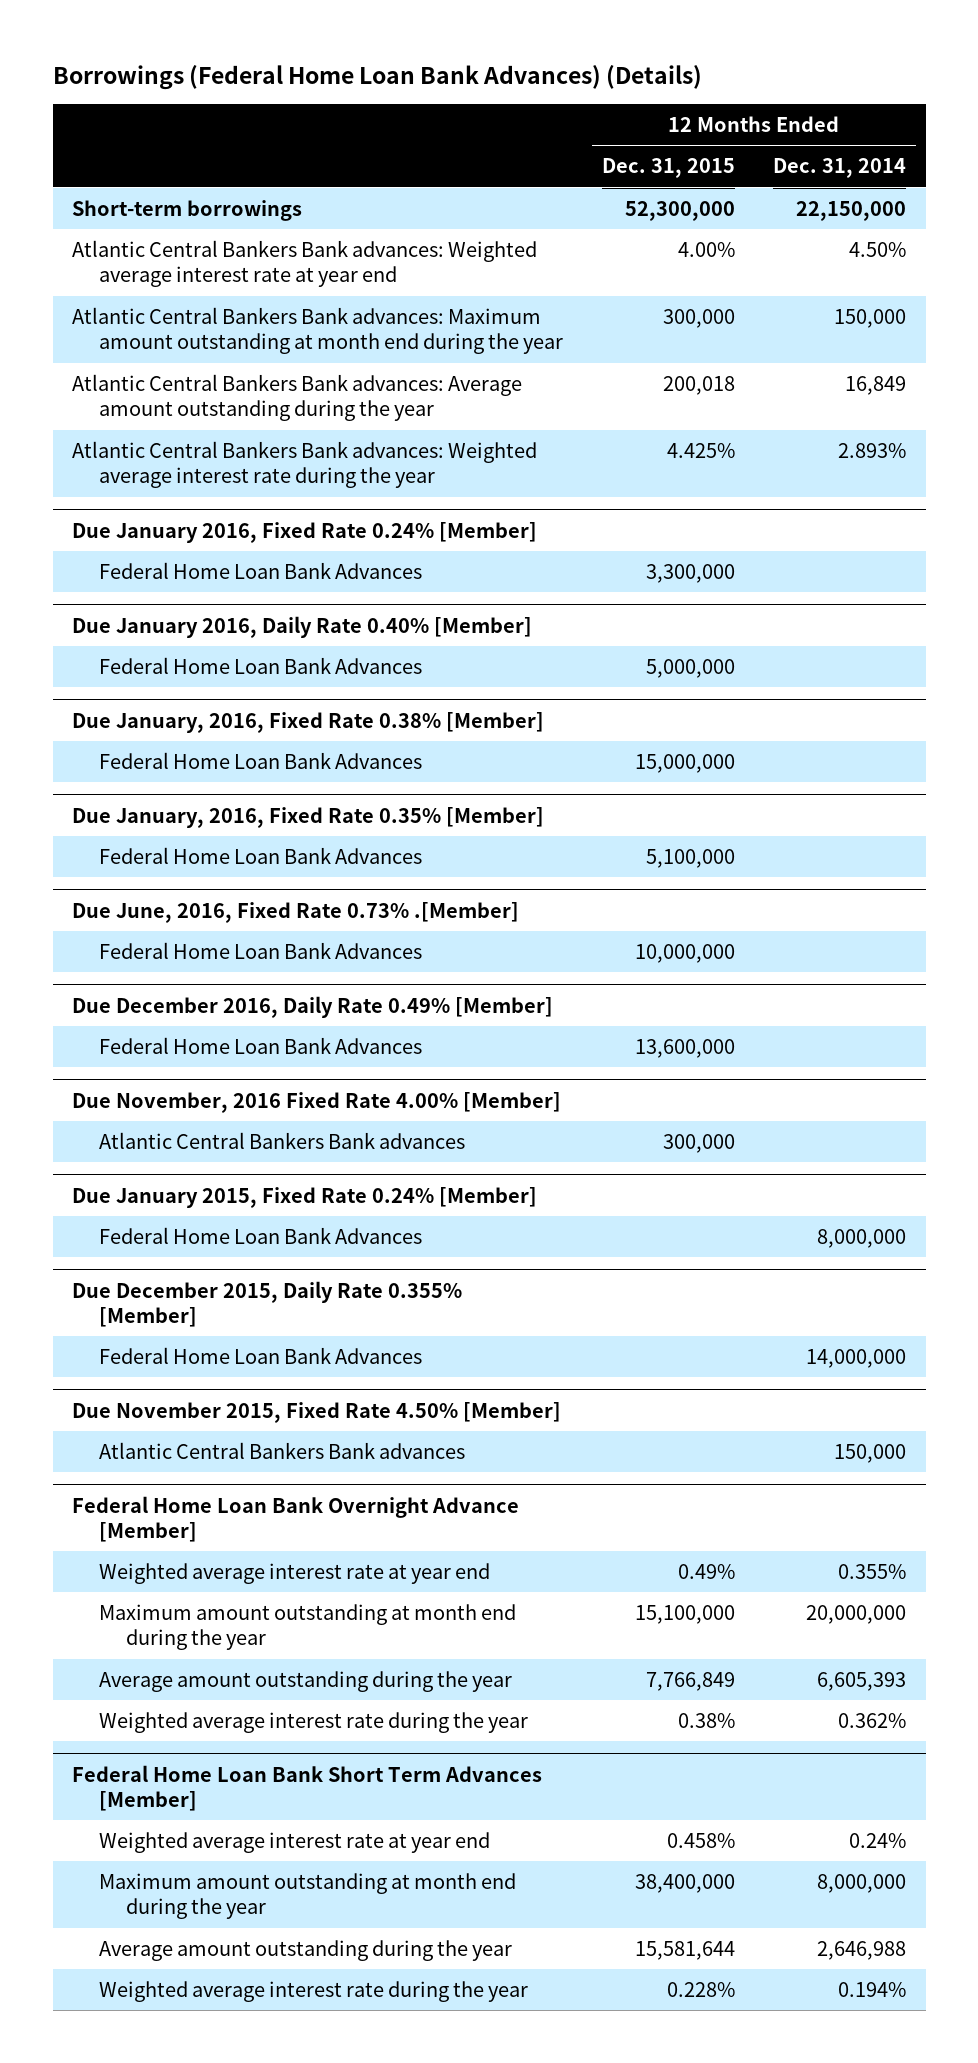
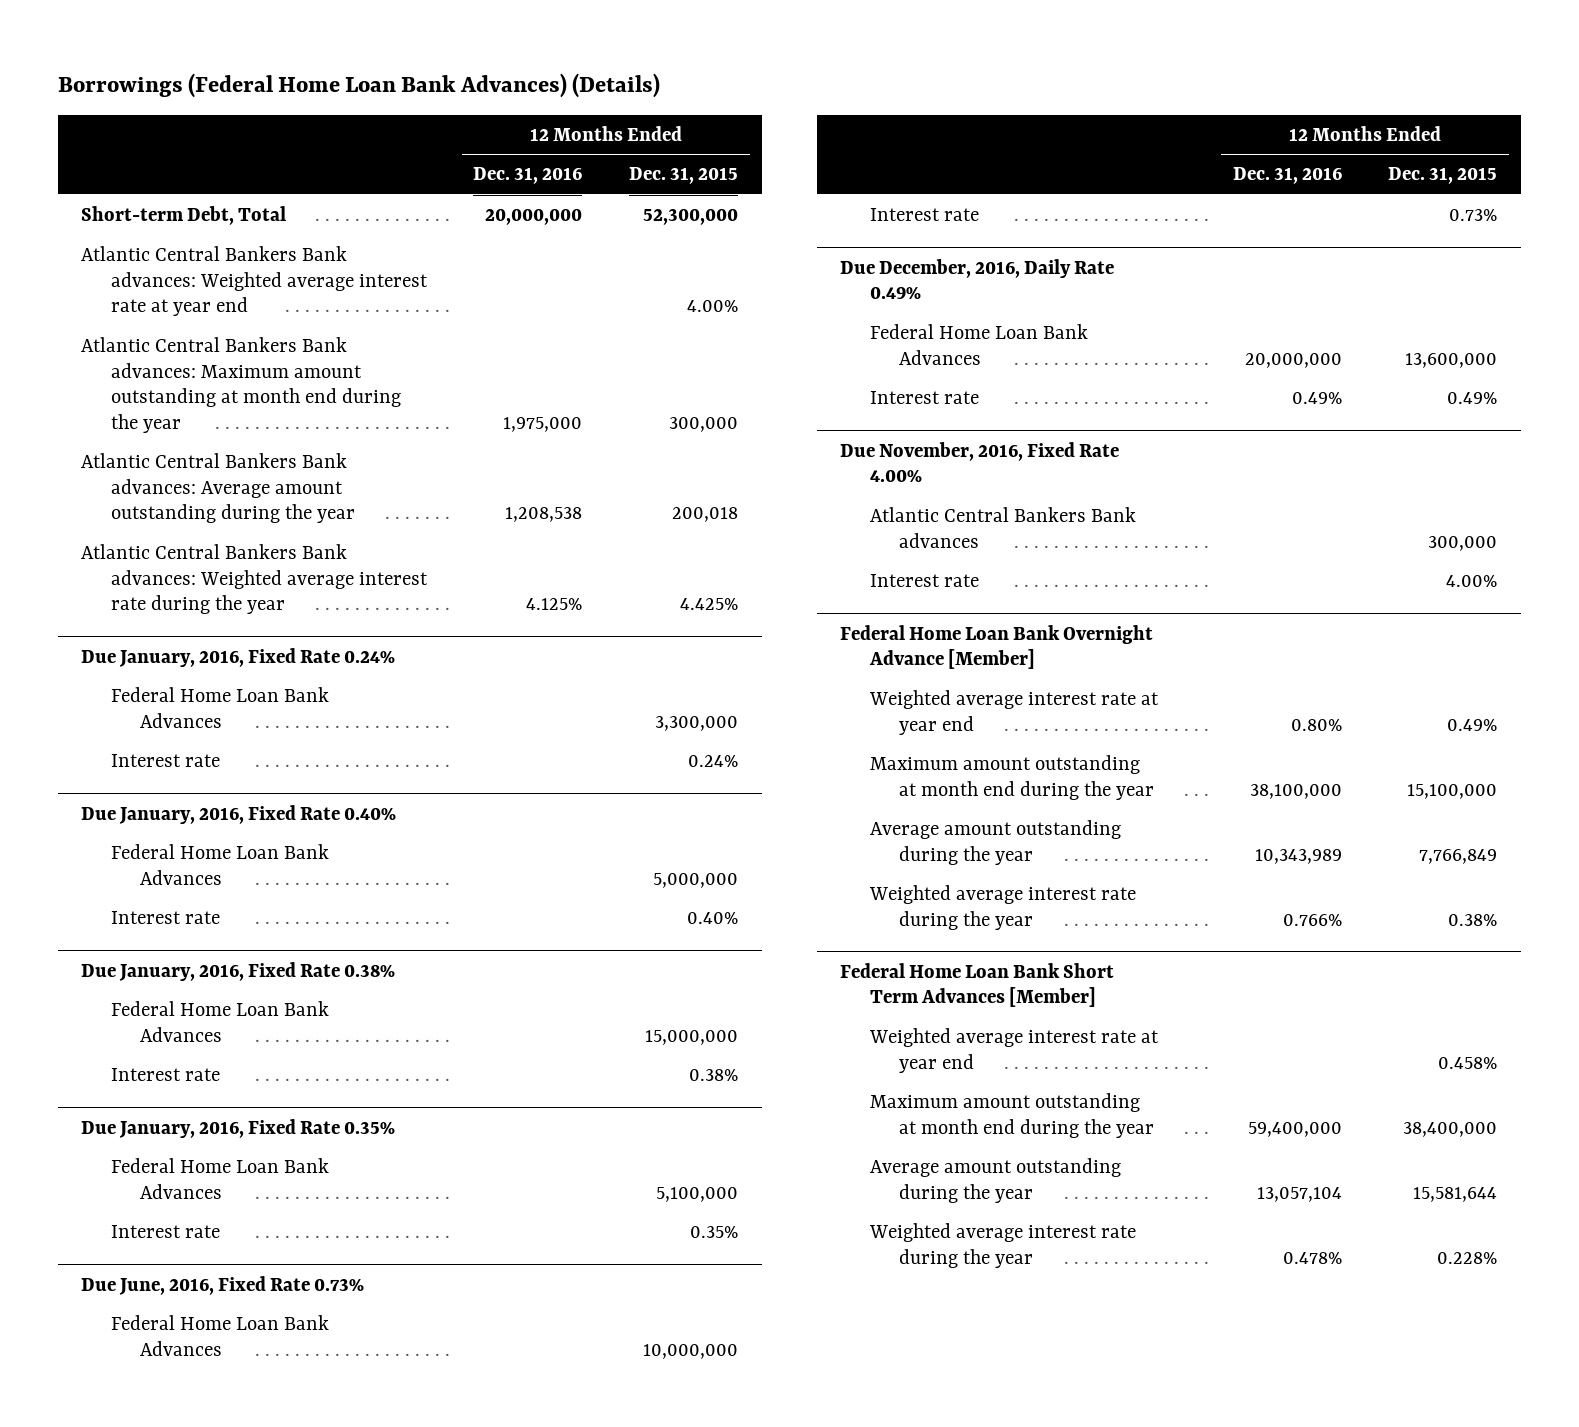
[773,158,907,179] Dec. 31, 2014 -> none
none -> [473,167,583,185] Dec. 31, 2016
[71,200,302,222] Short-term borrowings -> [81,206,287,226] Short-term Debt, Total
[71,521,537,543] Due January 2016, Fixed Rate 0.24% [Member] -> [81,647,396,667] Due January, 2016, Fixed Rate 0.24%
none -> [110,754,220,768] Interest rate
[71,615,532,638] Due January 2016, Daily Rate 0.40% [Member] -> [81,804,397,824] Due January, 2016, Fixed Rate 0.40%
none -> [110,911,220,925] Interest rate
[71,711,544,733] Due January, 2016, Fixed Rate 0.38% [Member] -> [81,961,396,981] Due January, 2016, Fixed Rate 0.38%
none -> [110,1068,220,1082] Interest rate
[71,806,544,828] Due January, 2016, Fixed Rate 0.35% [Member] -> [81,1118,396,1138] Due January, 2016, Fixed Rate 0.35%
none -> [110,1225,220,1239] Interest rate
[71,901,519,923] Due June, 2016, Fixed Rate 0.73% .[Member] -> [81,1275,365,1295] Due June, 2016, Fixed Rate 0.73%
none -> [869,208,979,222] Interest rate
[71,995,553,1018] Due December 2016, Daily Rate 0.49% [Member] -> [840,258,1115,300] Due December, 2016, Daily Rate 0.49%
none -> [869,391,979,405] Interest rate
[71,1091,561,1113] Due November, 2016 Fixed Rate 4.00% [Member] -> [840,441,1120,483] Due November, 2016, Fixed Rate 4.00%
[71,1186,537,1208] Due January 2015, Fixed Rate 0.24% [Member] -> none
[99,1227,423,1245] Federal Home Loan Bank Advances -> none
[71,1280,462,1328] Due December 2015, Daily Rate 0.355% [Member] -> none
[99,1347,423,1365] Federal Home Loan Bank Advances -> none
[71,1401,561,1423] Due November 2015, Fixed Rate 4.50% [Member] -> none
[99,1442,466,1460] Atlantic Central Bankers Bank advances -> none
none -> [869,574,979,588] Interest rate

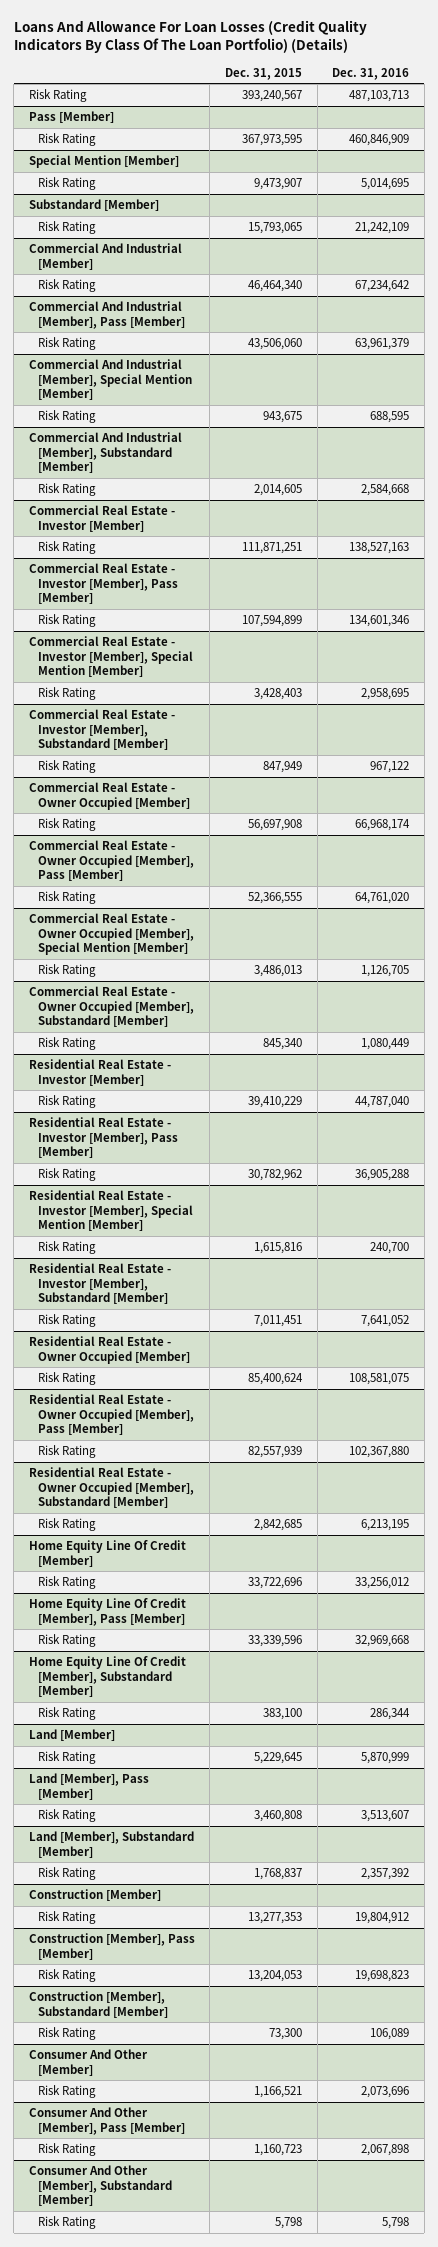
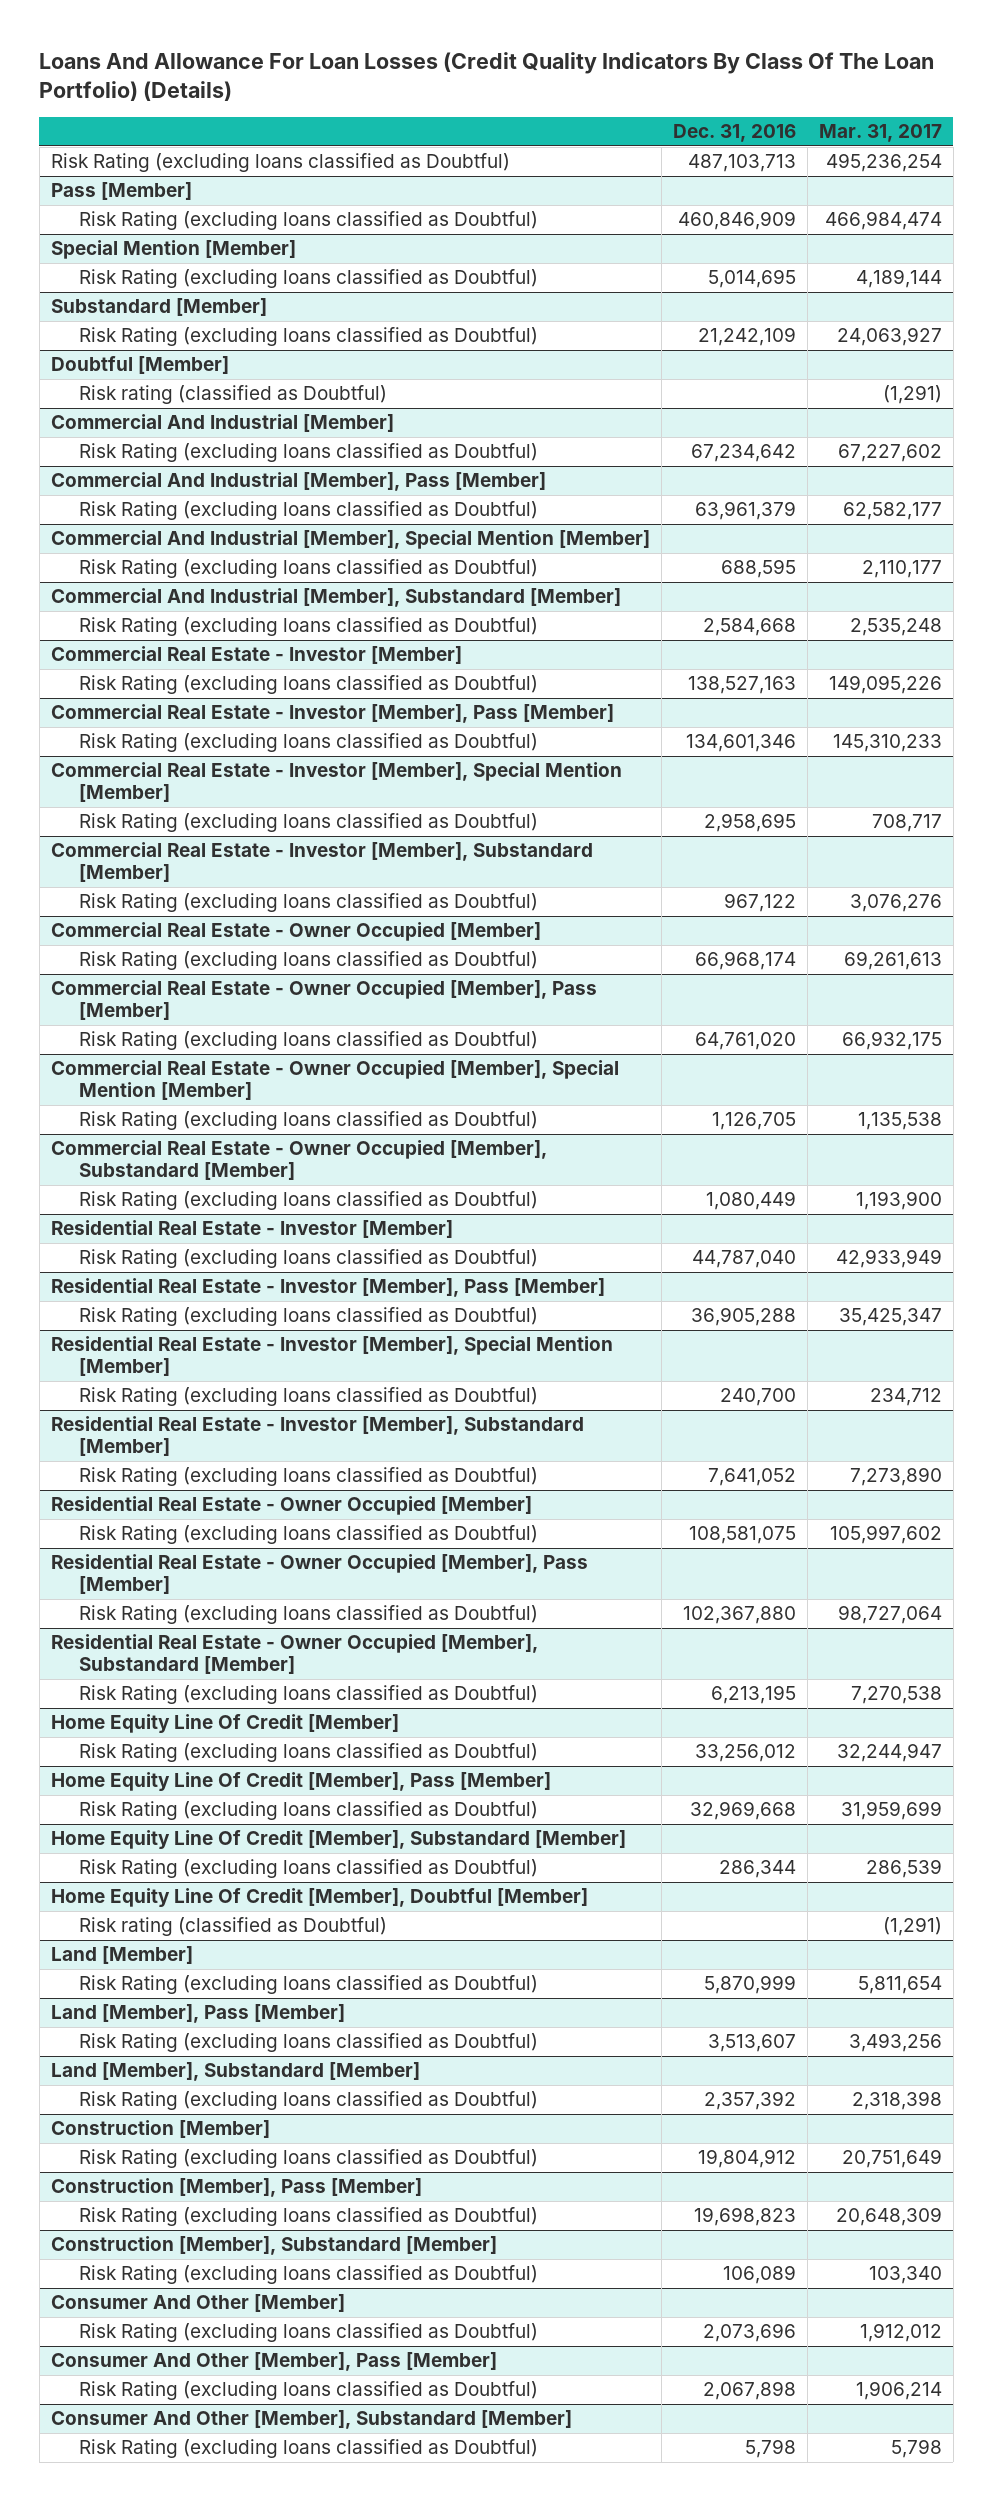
[225,67,303,80] Dec. 31, 2015 -> none
none -> [818,124,942,143] Mar. 31, 2017
[28,89,87,103] Risk Rating -> [50,153,510,173] Risk Rating (excluding loans classified as Doubtful)
[38,133,97,147] Risk Rating -> [79,211,539,231] Risk Rating (excluding loans classified as Doubtful)
[38,177,97,191] Risk Rating -> [79,269,539,289] Risk Rating (excluding loans classified as Doubtful)
[38,221,97,235] Risk Rating -> [79,327,539,347] Risk Rating (excluding loans classified as Doubtful)
none -> [50,356,229,375] Doubtful [Member]
none -> [79,385,388,405] Risk rating (classified as Doubtful)
[38,279,97,293] Risk Rating -> [79,443,539,463] Risk Rating (excluding loans classified as Doubtful)
[38,337,97,351] Risk Rating -> [79,501,539,521] Risk Rating (excluding loans classified as Doubtful)
[38,410,97,424] Risk Rating -> [79,559,539,579] Risk Rating (excluding loans classified as Doubtful)
[38,483,97,497] Risk Rating -> [79,617,539,637] Risk Rating (excluding loans classified as Doubtful)
[38,541,97,555] Risk Rating -> [79,675,539,695] Risk Rating (excluding loans classified as Doubtful)
[38,614,97,628] Risk Rating -> [79,733,539,753] Risk Rating (excluding loans classified as Doubtful)
[38,687,97,701] Risk Rating -> [79,813,539,833] Risk Rating (excluding loans classified as Doubtful)
[38,760,97,774] Risk Rating -> [79,893,539,913] Risk Rating (excluding loans classified as Doubtful)
[38,818,97,832] Risk Rating -> [79,951,539,971] Risk Rating (excluding loans classified as Doubtful)
[38,891,97,905] Risk Rating -> [79,1031,539,1051] Risk Rating (excluding loans classified as Doubtful)
[38,964,97,978] Risk Rating -> [79,1111,539,1131] Risk Rating (excluding loans classified as Doubtful)
[38,1037,97,1051] Risk Rating -> [79,1191,539,1211] Risk Rating (excluding loans classified as Doubtful)
[38,1095,97,1109] Risk Rating -> [79,1249,539,1269] Risk Rating (excluding loans classified as Doubtful)
[38,1168,97,1182] Risk Rating -> [79,1307,539,1327] Risk Rating (excluding loans classified as Doubtful)
[38,1241,97,1255] Risk Rating -> [79,1387,539,1407] Risk Rating (excluding loans classified as Doubtful)
[38,1314,97,1328] Risk Rating -> [79,1467,539,1487] Risk Rating (excluding loans classified as Doubtful)
[38,1372,97,1386] Risk Rating -> [79,1525,539,1545] Risk Rating (excluding loans classified as Doubtful)
[38,1445,97,1459] Risk Rating -> [79,1605,539,1625] Risk Rating (excluding loans classified as Doubtful)
[38,1518,97,1532] Risk Rating -> [79,1685,539,1705] Risk Rating (excluding loans classified as Doubtful)
[38,1576,97,1590] Risk Rating -> [79,1743,539,1763] Risk Rating (excluding loans classified as Doubtful)
[38,1634,97,1648] Risk Rating -> [79,1801,539,1821] Risk Rating (excluding loans classified as Doubtful)
[38,1707,97,1721] Risk Rating -> [79,1859,539,1879] Risk Rating (excluding loans classified as Doubtful)
none -> [50,1888,588,1908] Home Equity Line Of Credit [Member], Doubtful [Member]
none -> [79,1917,388,1937] Risk rating (classified as Doubtful)
[38,1751,97,1765] Risk Rating -> [79,1975,539,1995] Risk Rating (excluding loans classified as Doubtful)
[38,1809,97,1823] Risk Rating -> [79,2033,539,2053] Risk Rating (excluding loans classified as Doubtful)
[38,1867,97,1881] Risk Rating -> [79,2091,539,2111] Risk Rating (excluding loans classified as Doubtful)
[38,1911,97,1925] Risk Rating -> [79,2149,539,2169] Risk Rating (excluding loans classified as Doubtful)
[38,1969,97,1983] Risk Rating -> [79,2207,539,2227] Risk Rating (excluding loans classified as Doubtful)
[38,2027,97,2041] Risk Rating -> [79,2265,539,2285] Risk Rating (excluding loans classified as Doubtful)
[38,2085,97,2099] Risk Rating -> [79,2323,539,2343] Risk Rating (excluding loans classified as Doubtful)
[38,2143,97,2157] Risk Rating -> [79,2381,539,2401] Risk Rating (excluding loans classified as Doubtful)
[38,2216,97,2230] Risk Rating -> [79,2439,539,2459] Risk Rating (excluding loans classified as Doubtful)

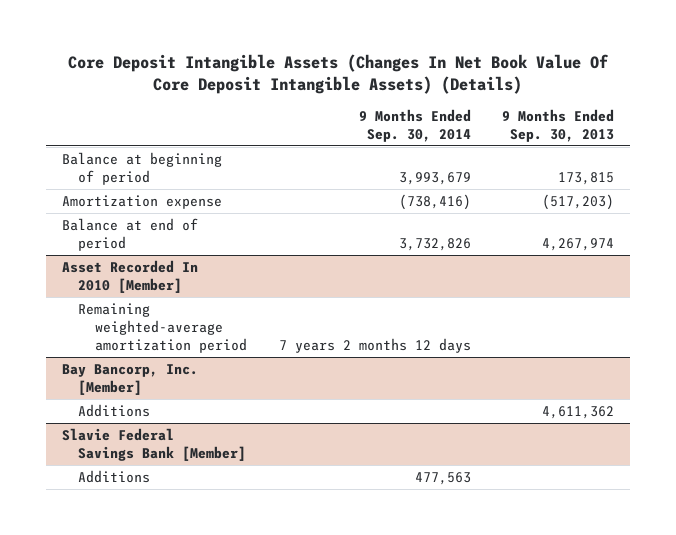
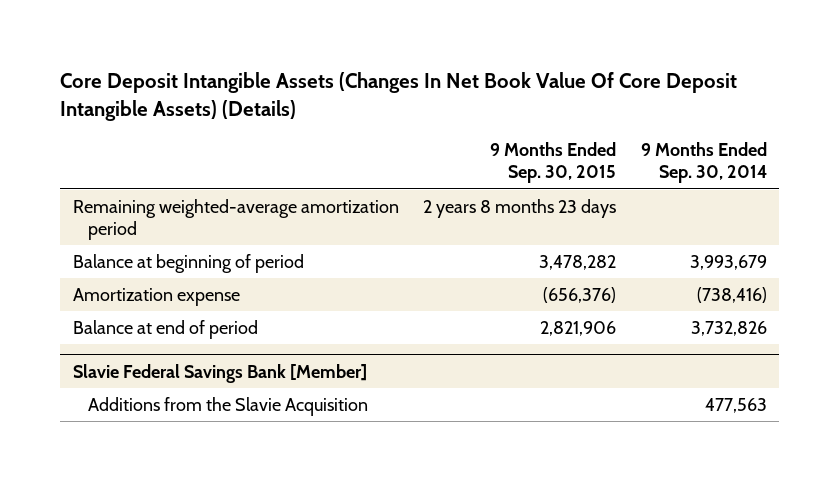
[502,108,615,142] 9 Months Ended Sep. 30, 2013 -> none
none -> [490,142,617,184] 9 Months Ended Sep. 30, 2015
none -> [72,198,399,240] Remaining weighted-average amortization period
[61,259,198,293] Asset Recorded In 2010 [Member] -> none
[78,302,247,353] Remaining weighted-average amortization period -> none
[61,363,198,395] Bay Bancorp, Inc. [Member] -> none
[78,403,151,417] Additions -> none
[78,469,151,483] Additions -> [88,396,369,416] Additions from the Slavie Acquisition

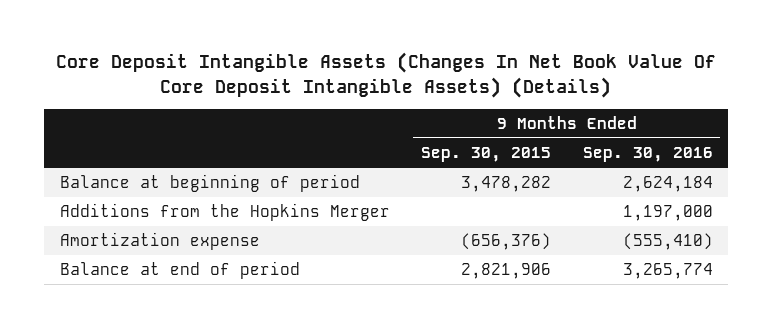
[640,142,767,184] 9 Months Ended Sep. 30, 2014 -> none
none -> [582,146,713,162] Sep. 30, 2016
[72,198,399,240] Remaining weighted-average amortization period -> none
none -> [59,203,390,222] Additions from the Hopkins Merger
[72,363,367,383] Slavie Federal Savings Bank [Member] -> none
[88,396,369,416] Additions from the Slavie Acquisition -> none

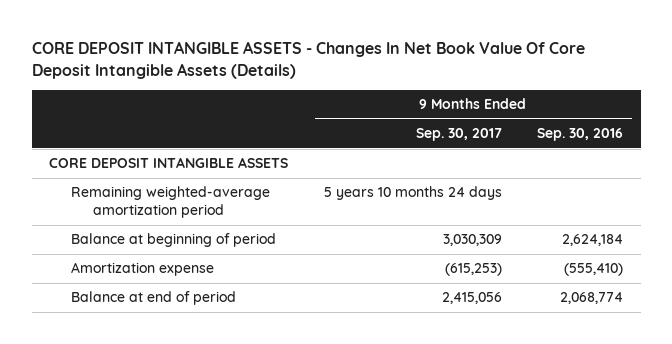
[56,52,717,98] Core Deposit Intangible Assets (Changes In Net Book Value Of Core Deposit Intangible Assets) (Details) -> [31,40,585,79] CORE DEPOSIT INTANGIBLE ASSETS - Changes In Net Book Value Of Core Deposit Intangible Assets (Details)
[421,146,552,162] Sep. 30, 2015 -> none
none -> [415,128,502,142] Sep. 30, 2017
none -> [49,157,289,169] CORE DEPOSIT INTANGIBLE ASSETS
none -> [71,186,271,219] Remaining weighted-average amortization period
[59,203,390,222] Additions from the Hopkins Merger -> none
[622,263,713,280] 3,265,774 -> [559,292,623,305] 2,068,774

